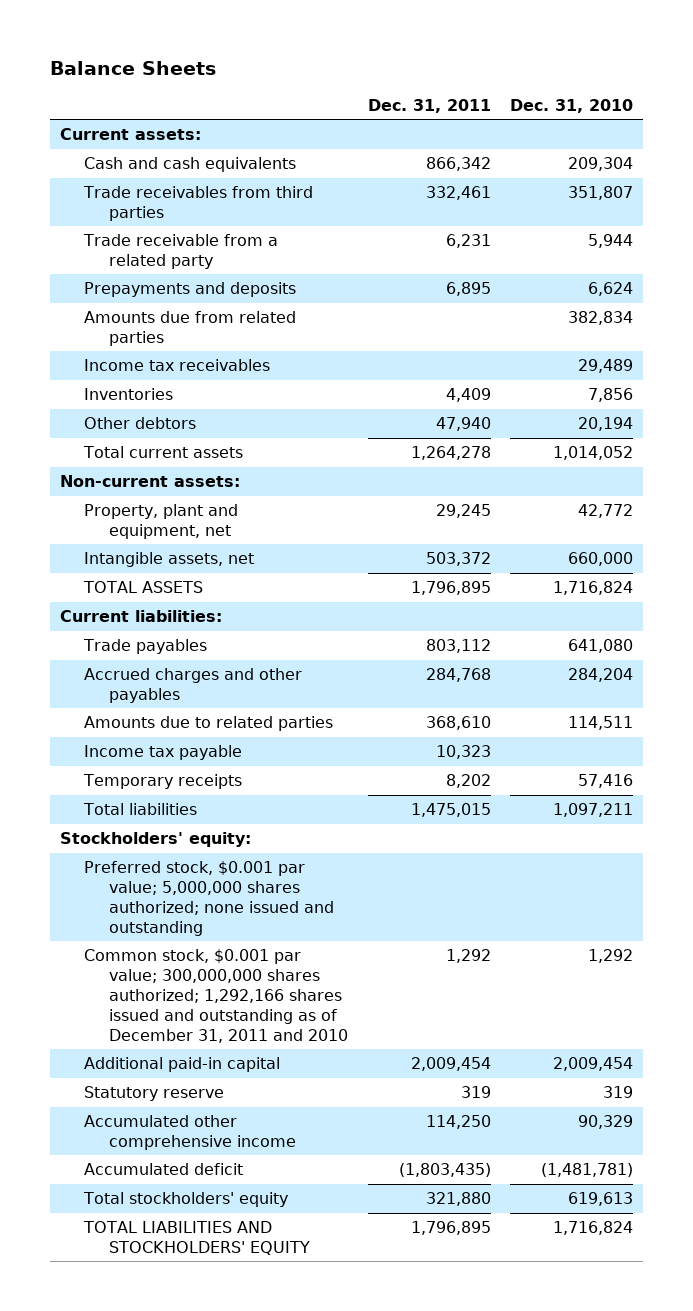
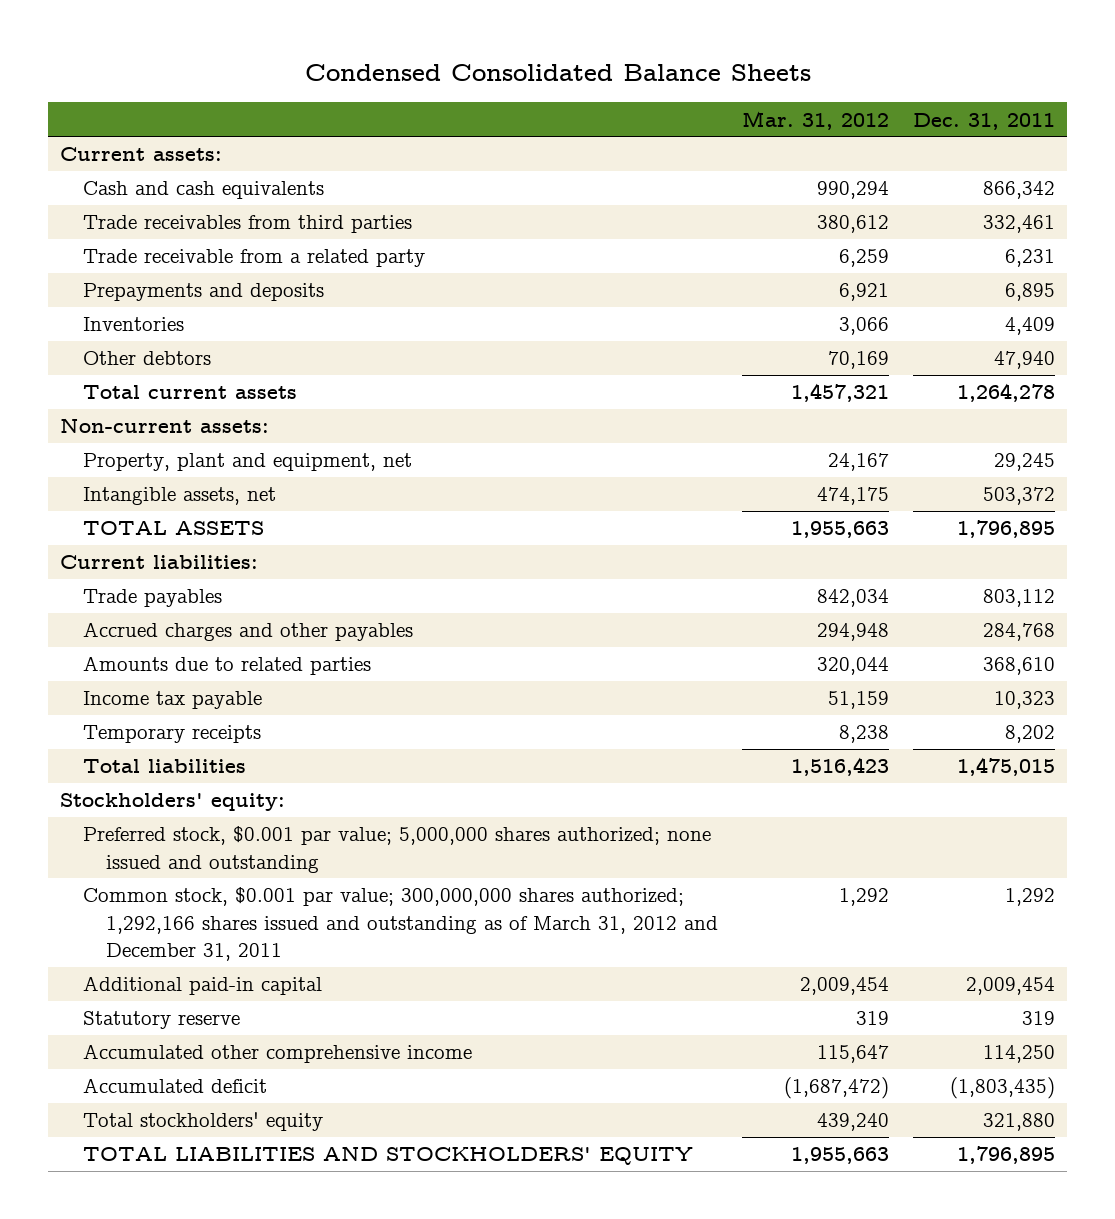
[49,60,216,75] Balance Sheets -> [304,64,811,82] Condensed Consolidated Balance Sheets
[510,98,634,113] Dec. 31, 2010 -> none
none -> [741,110,889,130] Mar. 31, 2012
[84,311,297,347] Amounts due from related parties -> none
[84,359,271,372] Income tax receivables -> none
[84,949,348,1043] Common stock, $0.001 par value; 300,000,000 shares authorized; 1,292,166 shares issued and outstanding as of December 31, 2011 and 2010 -> [82,887,718,962] Common stock, $0.001 par value; 300,000,000 shares authorized; 1,292,166 shares issued and outstanding as of March 31, 2012 and December 31, 2011

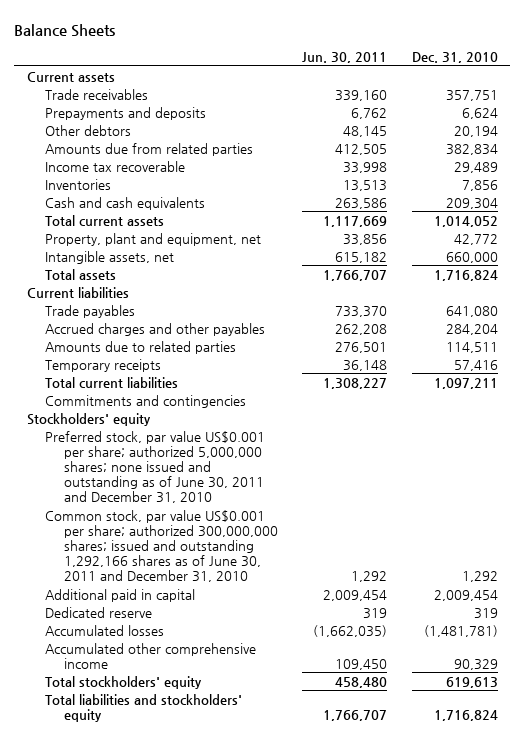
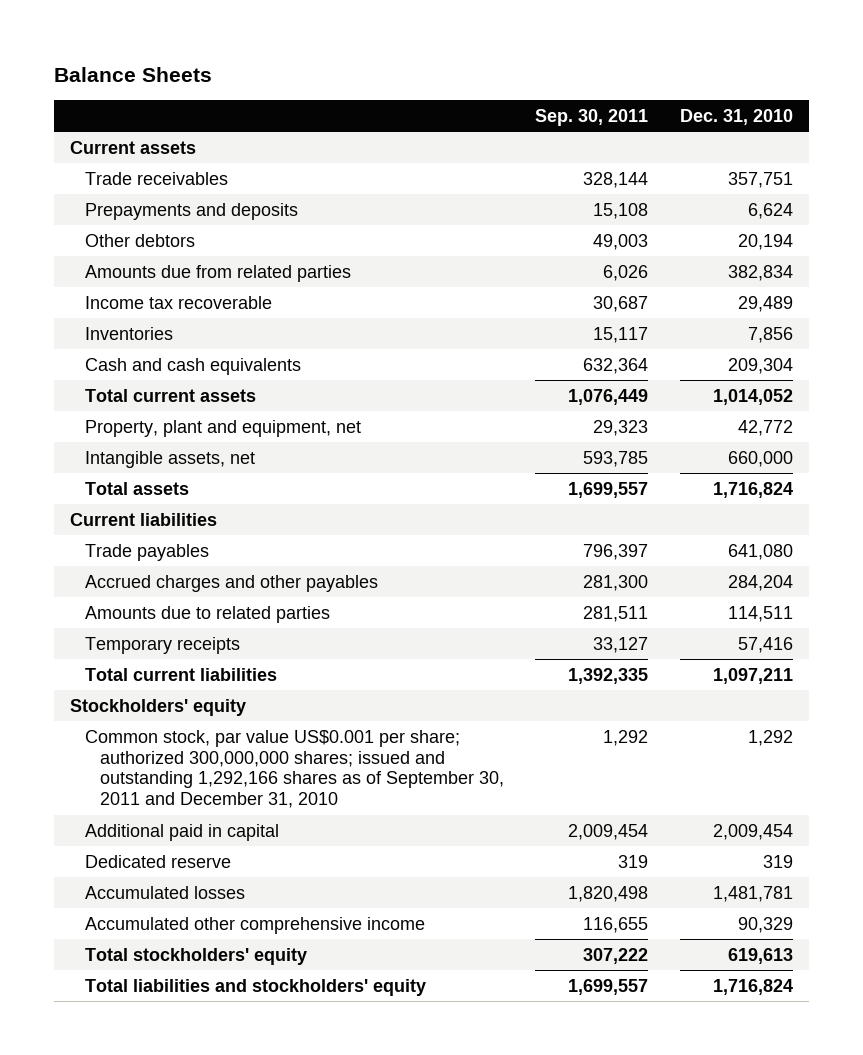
[302,52,388,64] Jun. 30, 2011 -> none
none -> [535,109,649,127] Sep. 30, 2011
[45,394,247,408] Commitments and contingencies -> none
[45,430,266,503] Preferred stock, par value US$0.001 per share; authorized 5,000,000 shares; none issued and outstanding as of June 30, 2011 and December 31, 2010 -> none
[45,509,279,582] Common stock, par value US$0.001 per share; authorized 300,000,000 shares; issued and outstanding 1,292,166 shares as of June 30, 2011 and December 31, 2010 -> [84,729,504,809] Common stock, par value US$0.001 per share; authorized 300,000,000 shares; issued and outstanding 1,292,166 shares as of September 30, 2011 and December 31, 2010
[423,624,498,637] (1,481,781) -> [713,885,794,902] 1,481,781

